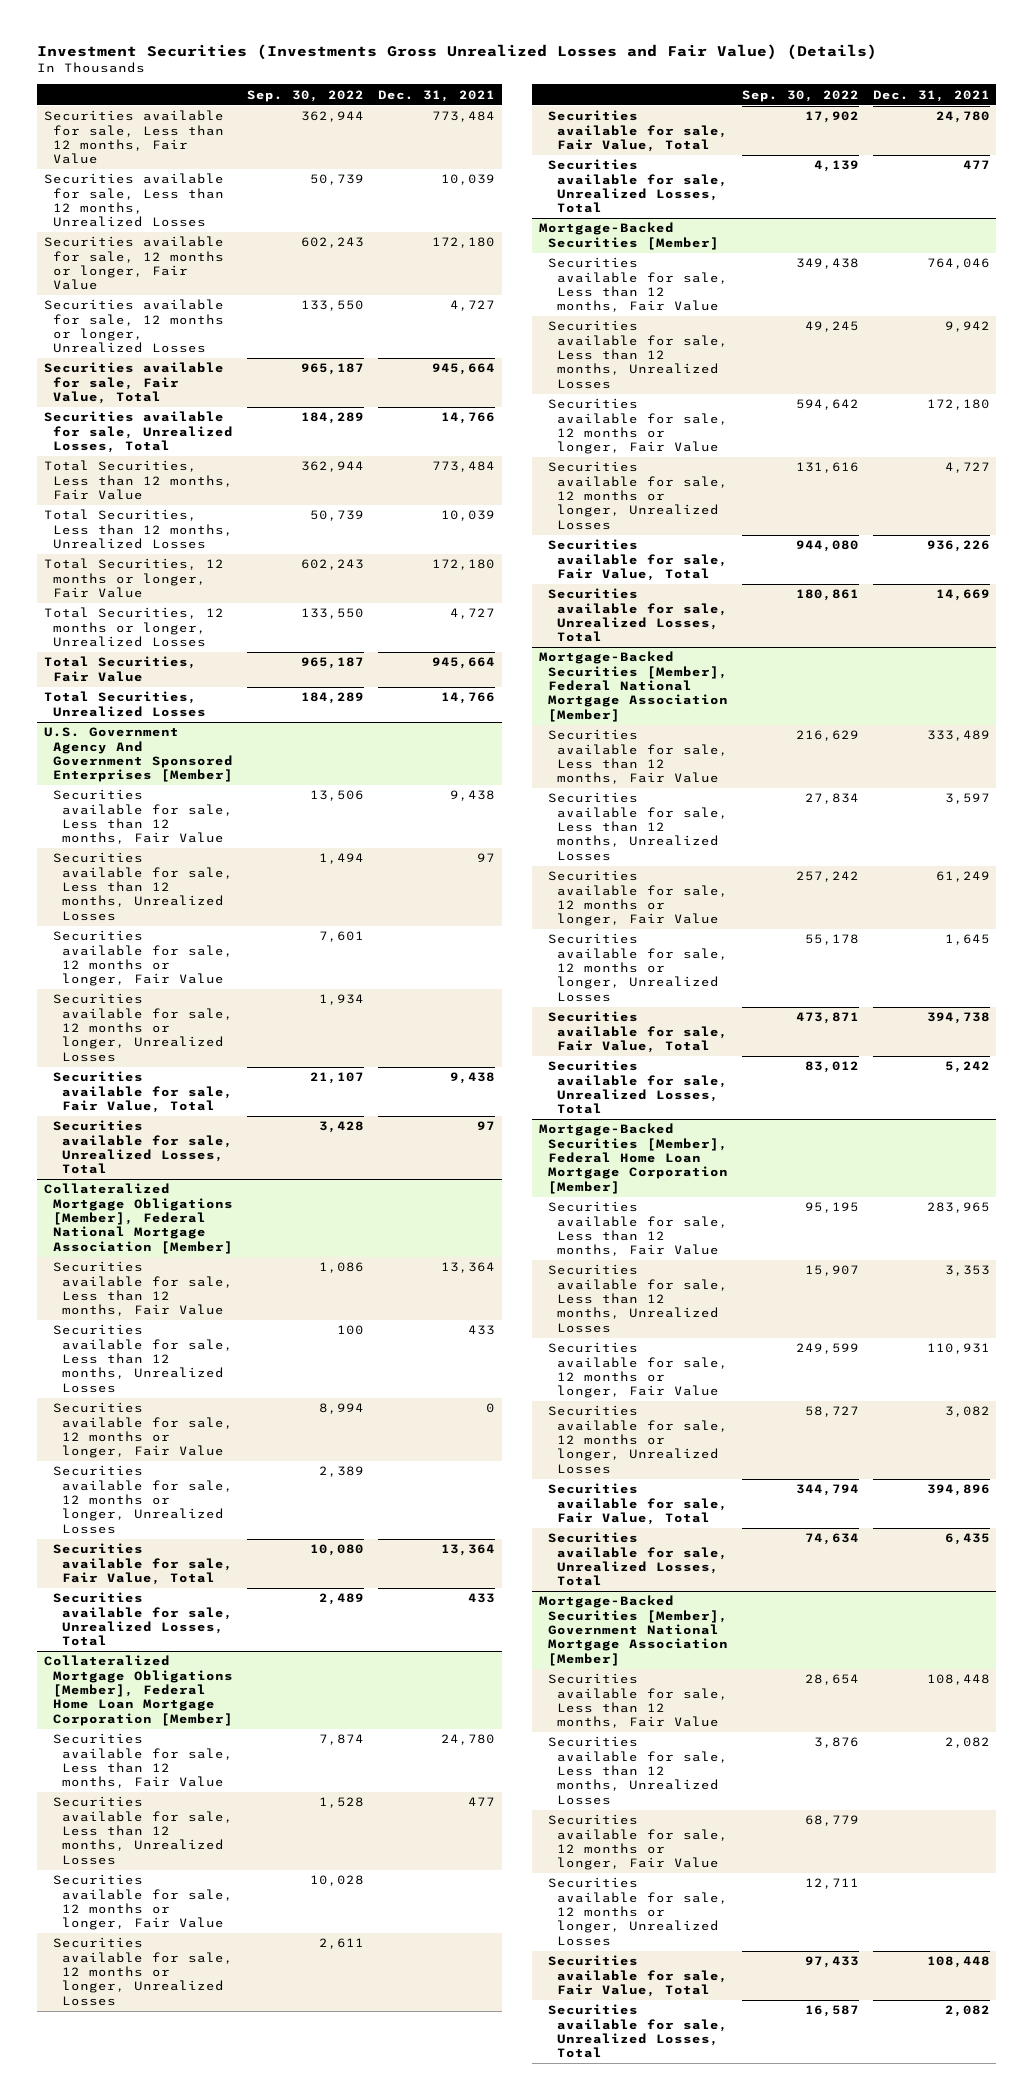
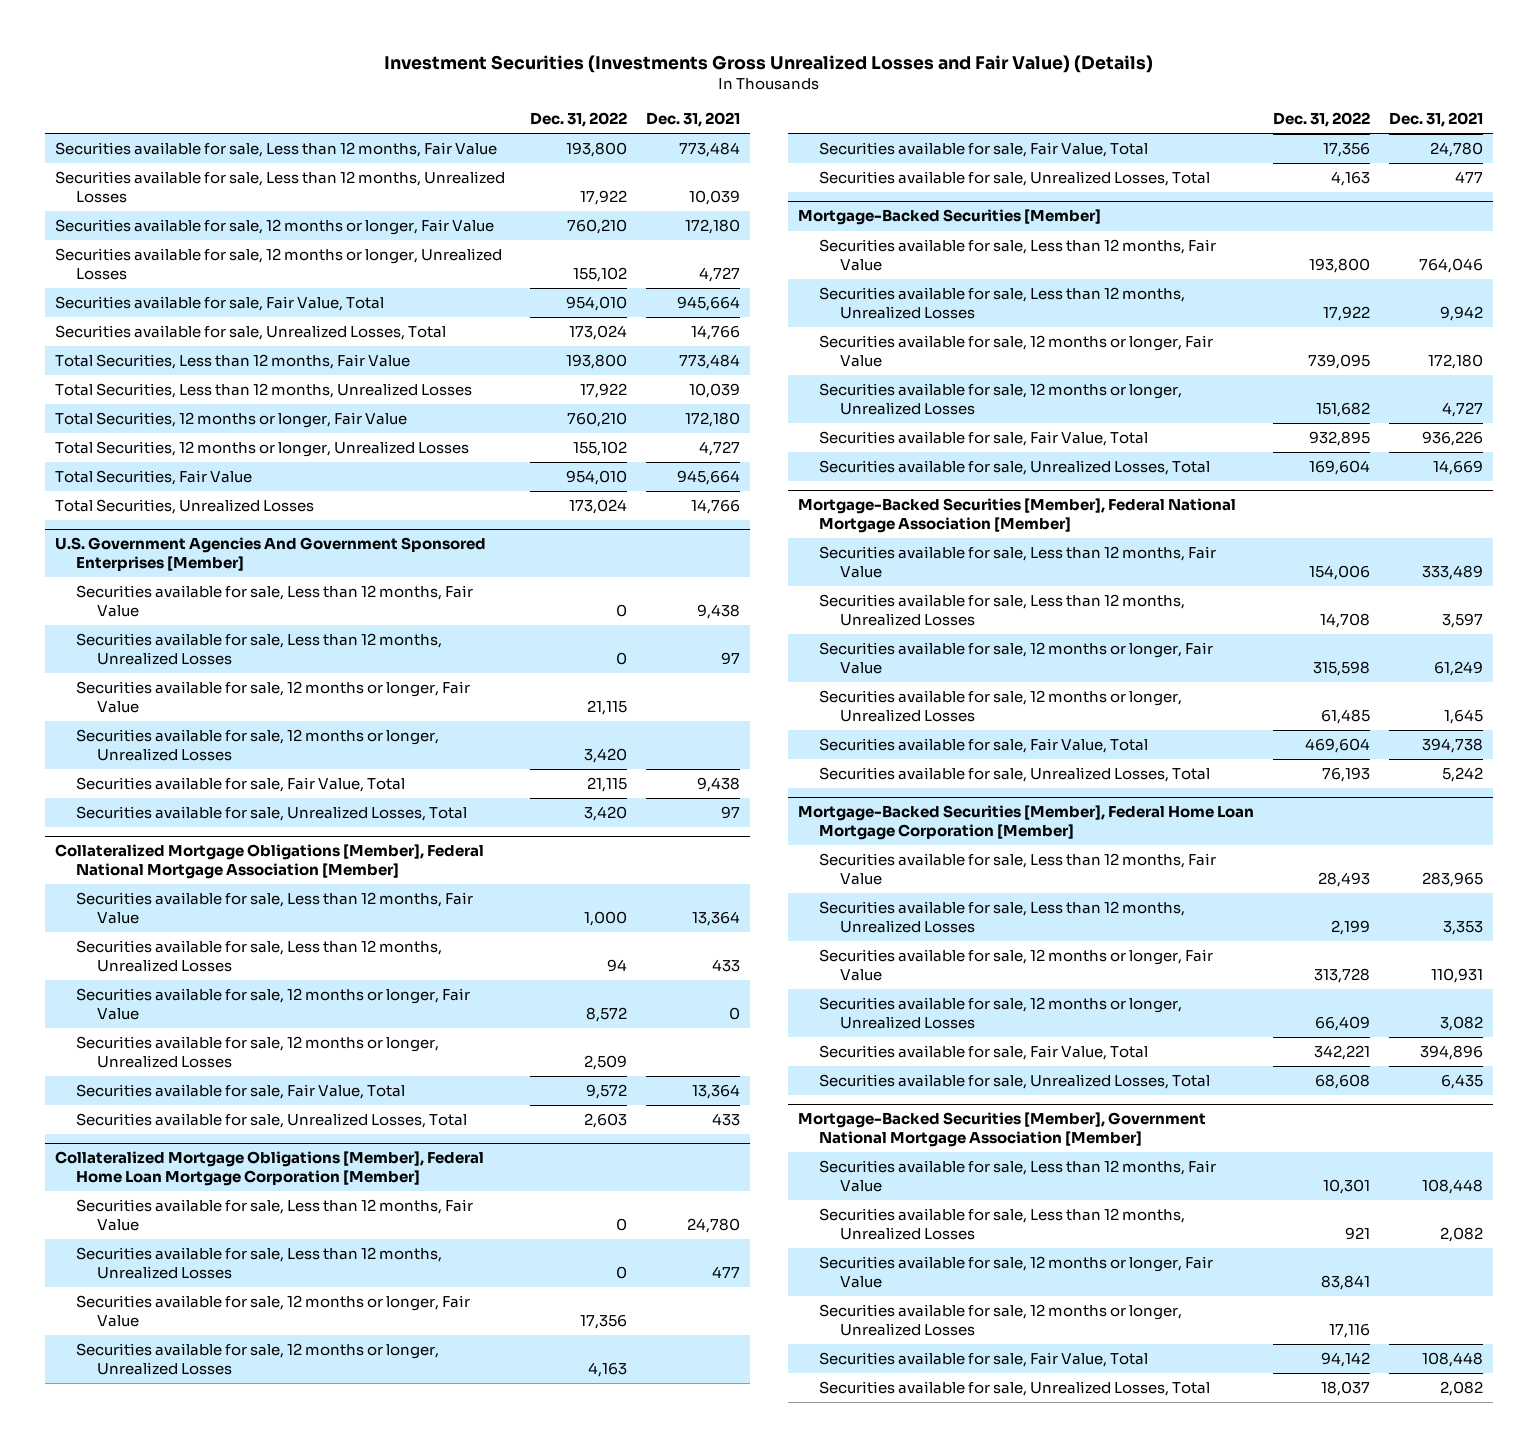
[247,89,365,102] Sep. 30, 2022 -> none
none -> [530,112,628,128] Dec. 31, 2022
[44,727,234,783] U.S. Government Agency And Government Sponsored Enterprises [Member] -> [54,537,486,572] U.S. Government Agencies And Government Sponsored Enterprises [Member]

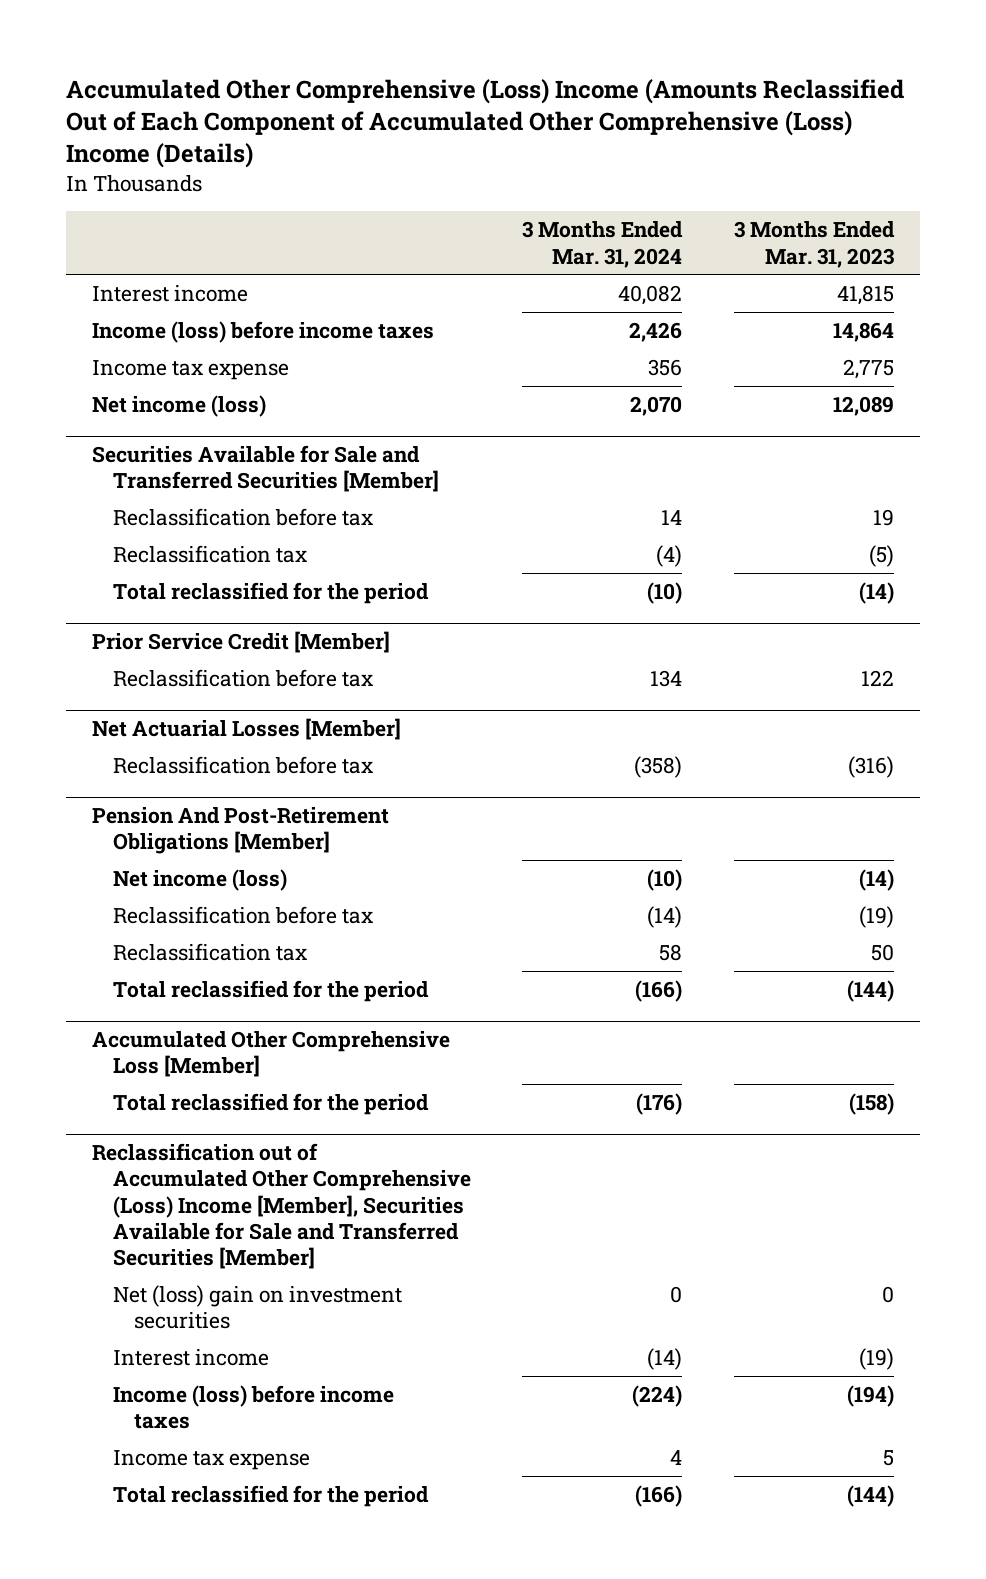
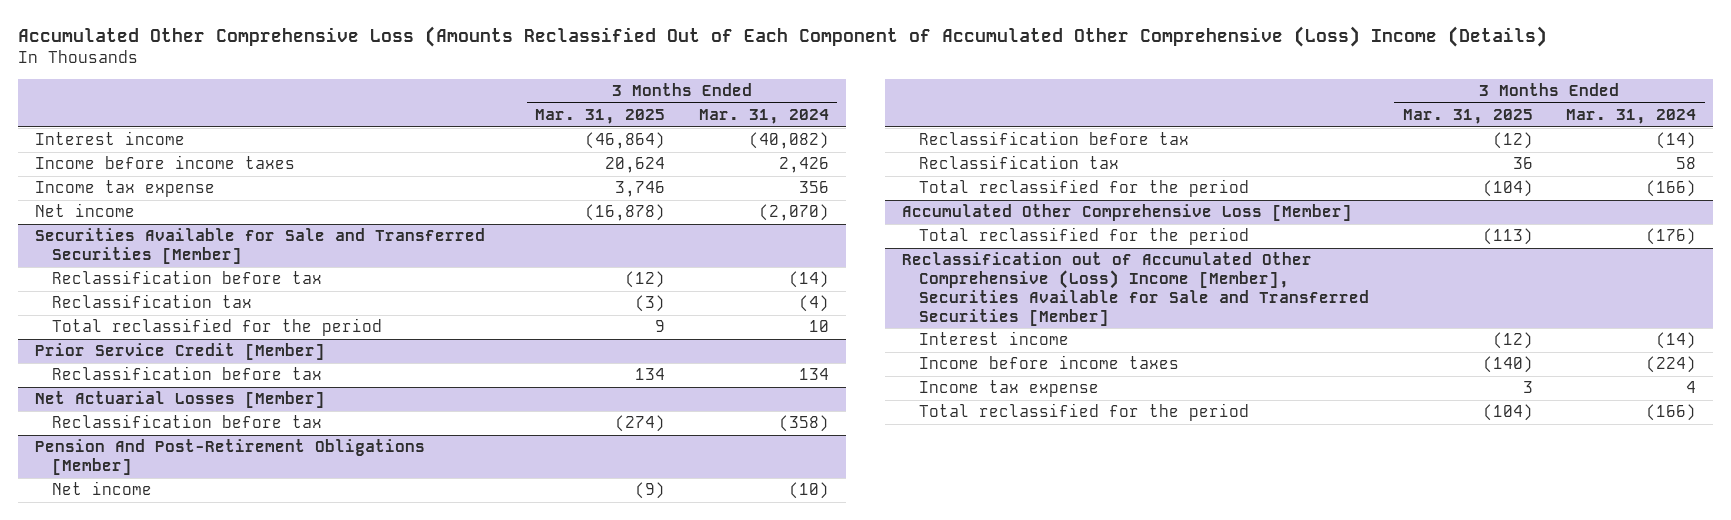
[65,78,904,169] Accumulated Other Comprehensive (Loss) Income (Amounts Reclassified Out of Each Component of Accumulated Other Comprehensive (Loss) Income (Details) -> [17,26,1547,48] Accumulated Other Comprehensive Loss (Amounts Reclassified Out of Each Component of Accumulated Other Comprehensive (Loss) Income (Details)
[734,221,896,268] 3 Months Ended Mar. 31, 2023 -> none
none -> [535,109,666,125] Mar. 31, 2025
[618,284,683,305] 40,082 -> [749,132,830,150] (40,082)
[91,320,434,343] Income (loss) before income taxes -> [34,155,295,170] Income before income taxes
[91,394,266,417] Net income (loss) -> [34,203,135,218] Net income
[630,395,683,416] 2,070 -> [759,204,830,222] (2,070)
[661,509,683,525] 14 -> [789,271,830,289] (14)
[647,581,683,604] (10) -> [809,320,830,333] 10
[112,868,287,891] Net income (loss) -> [51,481,152,496] Net income
[112,1284,402,1330] Net (loss) gain on investment securities -> none
[112,1384,394,1430] Income (loss) before income taxes -> [919,355,1180,370] Income before income taxes

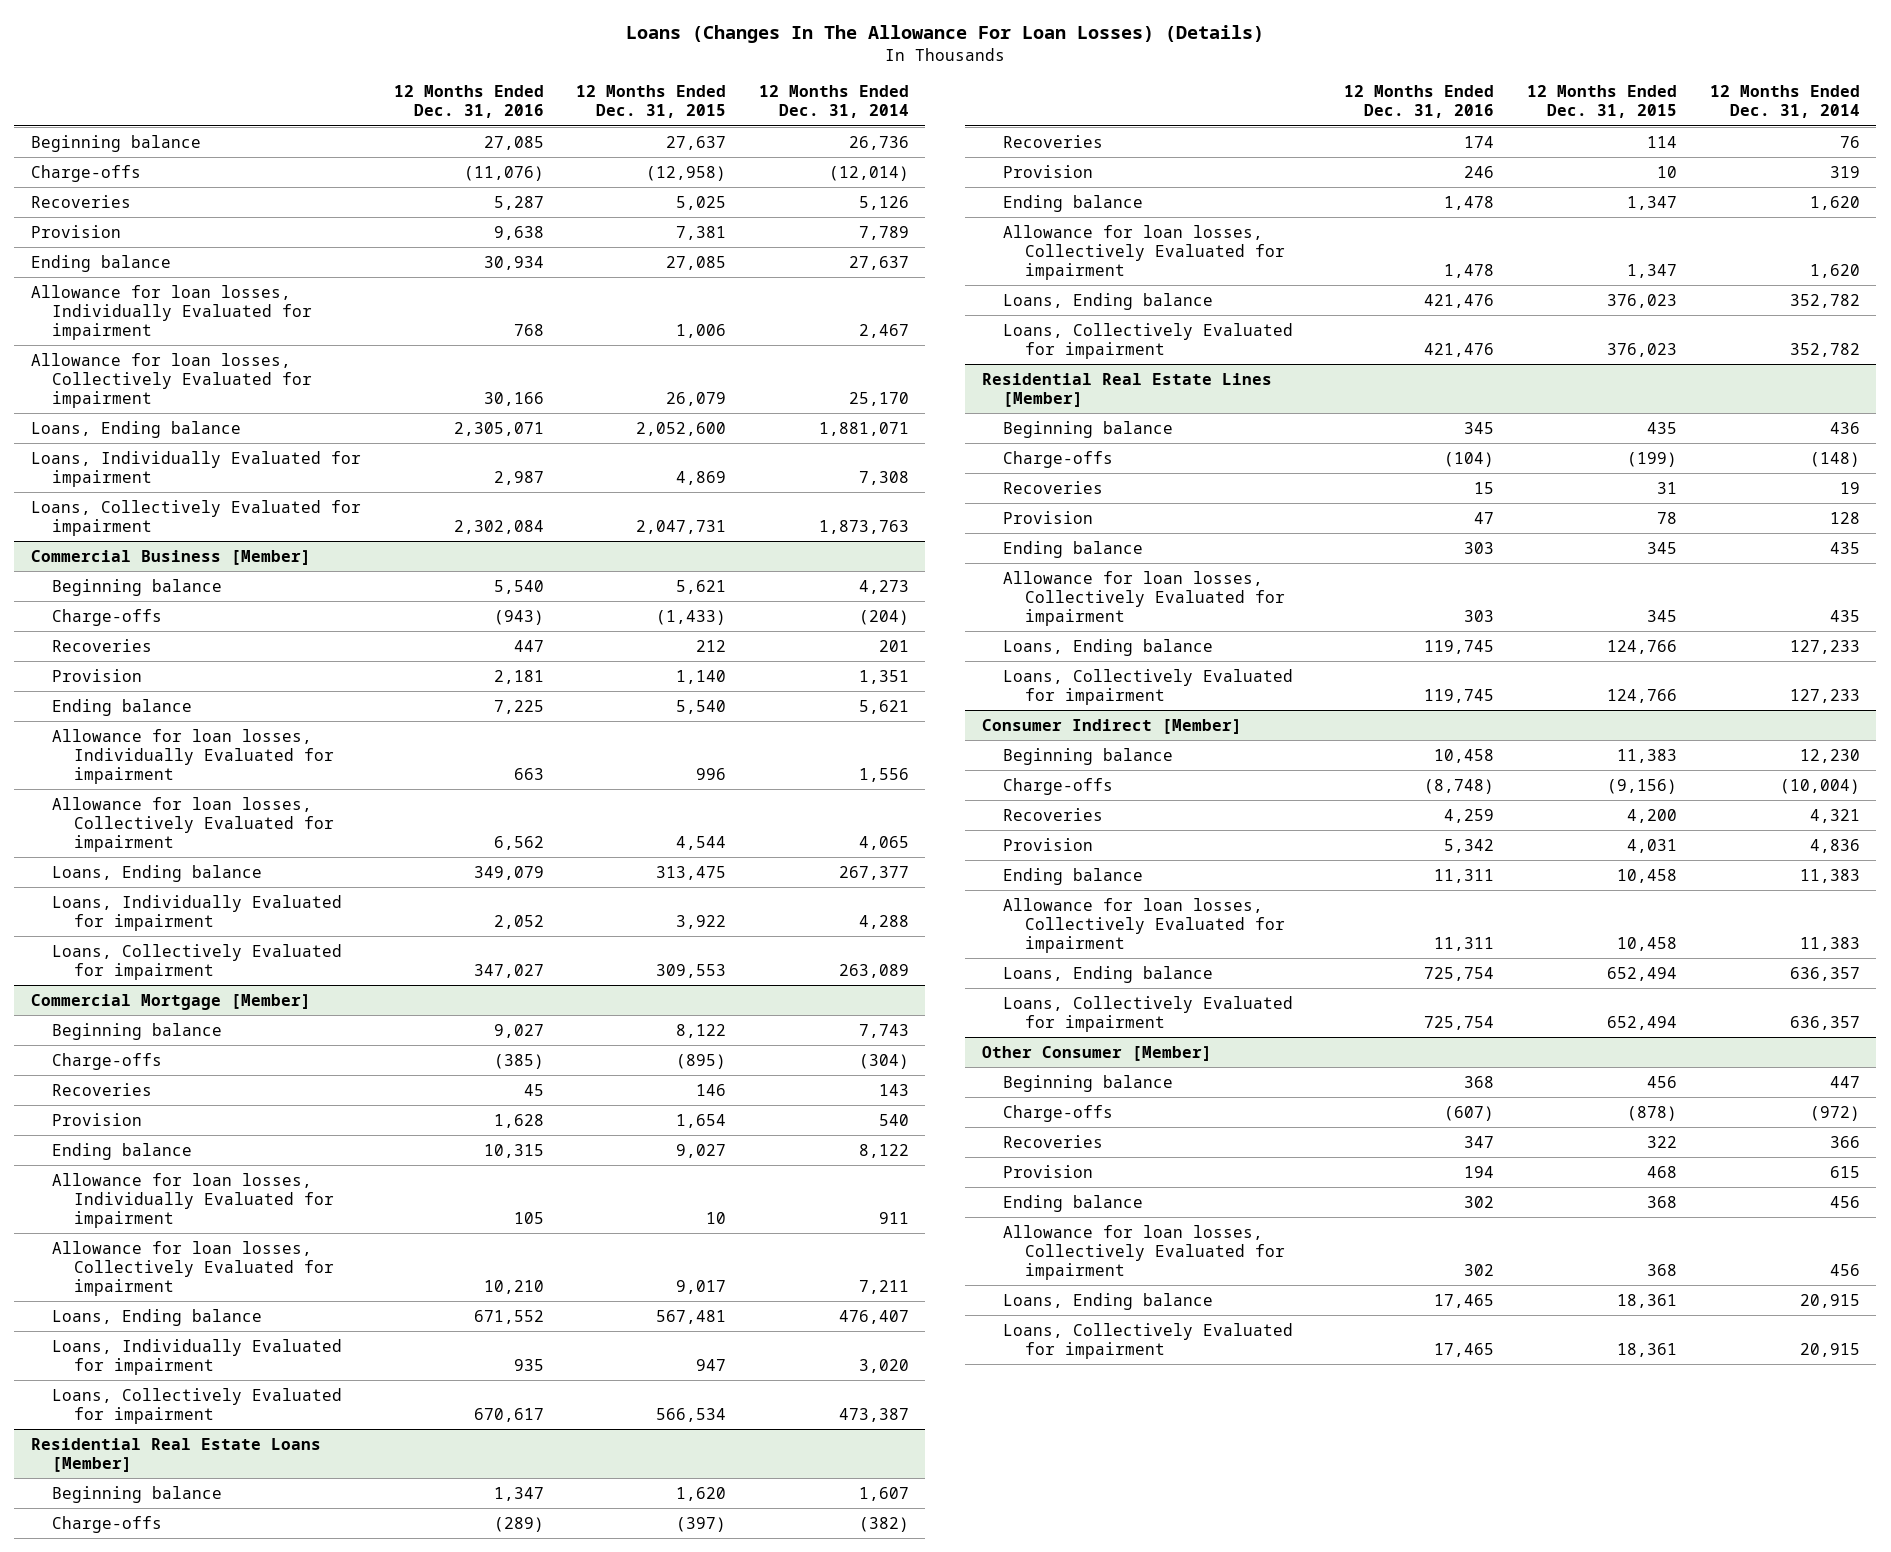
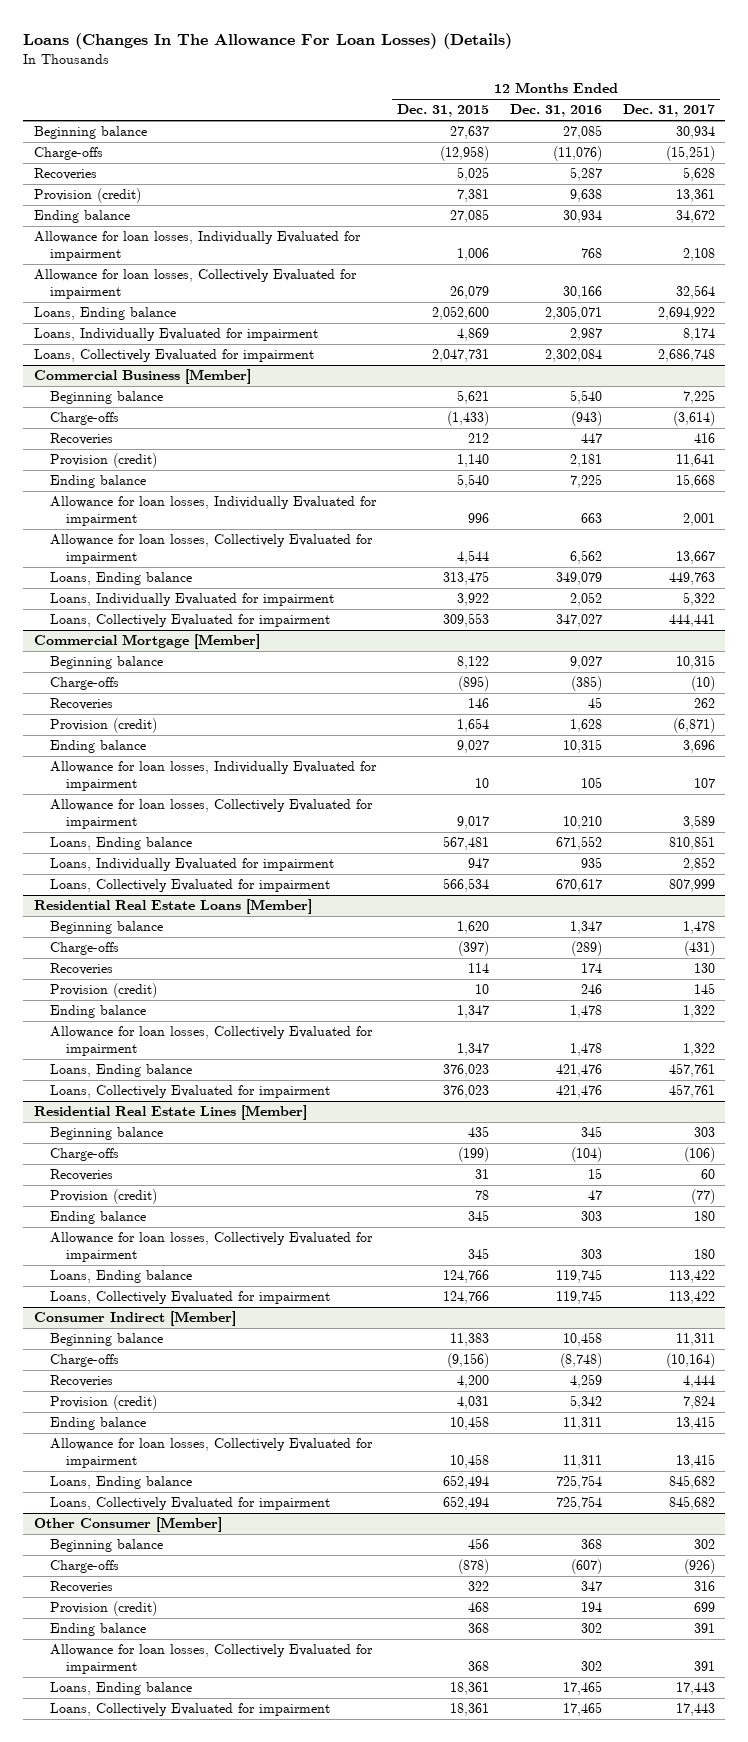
[759,85,910,119] 12 Months Ended Dec. 31, 2014 -> none
none -> [622,104,715,118] Dec. 31, 2017
[30,224,121,238] Provision -> [33,188,141,204] Provision (credit)
[52,668,143,682] Provision -> [49,453,157,469] Provision (credit)
[52,1112,143,1126] Provision -> [49,718,157,734] Provision (credit)
[1003,164,1094,178] Provision -> [49,983,157,999] Provision (credit)
[1003,510,1094,524] Provision -> [49,1189,157,1205] Provision (credit)
[1003,837,1094,851] Provision -> [49,1395,157,1411] Provision (credit)
[1003,1164,1094,1178] Provision -> [49,1601,157,1617] Provision (credit)

